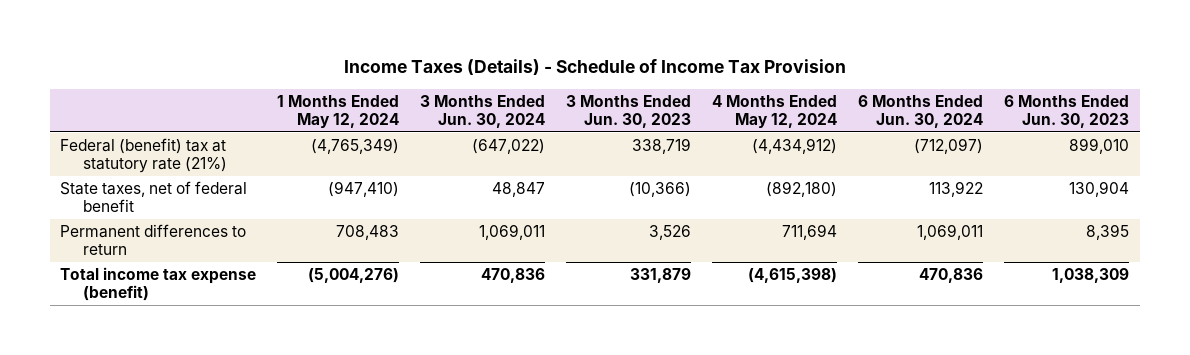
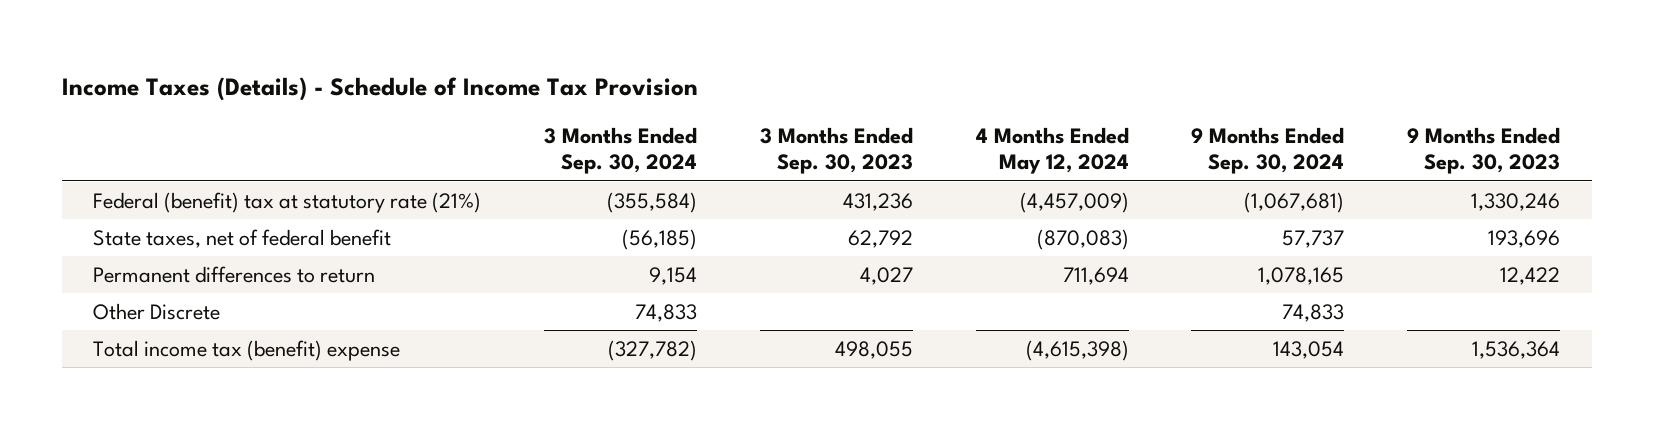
[277,94,400,128] 1 Months Ended May 12, 2024 -> none
[420,94,546,128] 3 Months Ended Jun. 30, 2024 -> none
[566,94,692,128] 3 Months Ended Jun. 30, 2023 -> none
[858,94,984,128] 6 Months Ended Jun. 30, 2024 -> none
[1004,94,1130,128] 6 Months Ended Jun. 30, 2023 -> none
none -> [543,127,697,175] 3 Months Ended Sep. 30, 2024
none -> [759,127,913,175] 3 Months Ended Sep. 30, 2023
none -> [1191,127,1345,175] 9 Months Ended Sep. 30, 2024
none -> [1407,127,1561,175] 9 Months Ended Sep. 30, 2023
[752,138,838,155] (4,434,912) -> [1019,191,1129,213] (4,457,009)
[766,181,838,198] (892,180) -> [1036,228,1129,250] (870,083)
none -> [93,302,221,320] Other Discrete
[60,267,257,302] Total income tax expense (benefit) -> [93,339,401,361] Total income tax (benefit) expense

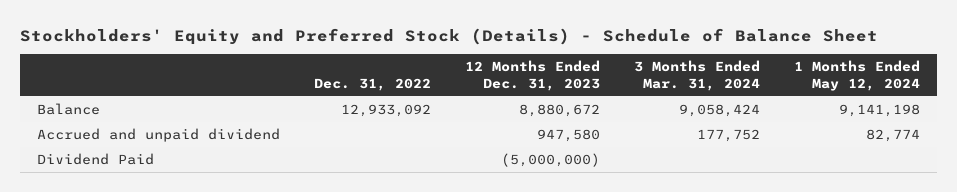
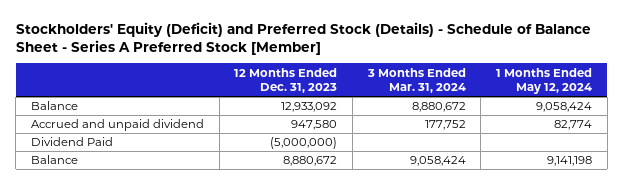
[20,27,879,45] Stockholders' Equity and Preferred Stock (Details) - Schedule of Balance Sheet -> [15,21,591,55] Stockholders' Equity (Deficit) and Preferred Stock (Details) - Schedule of Balance Sheet - Series A Preferred Stock [Member]
[314,77,432,91] Dec. 31, 2022 -> none
none -> [31,101,79,111] Balance
[37,103,101,116] Balance -> [31,155,79,165] Balance

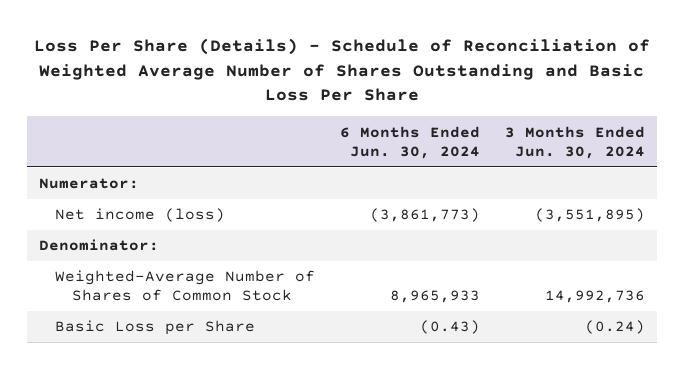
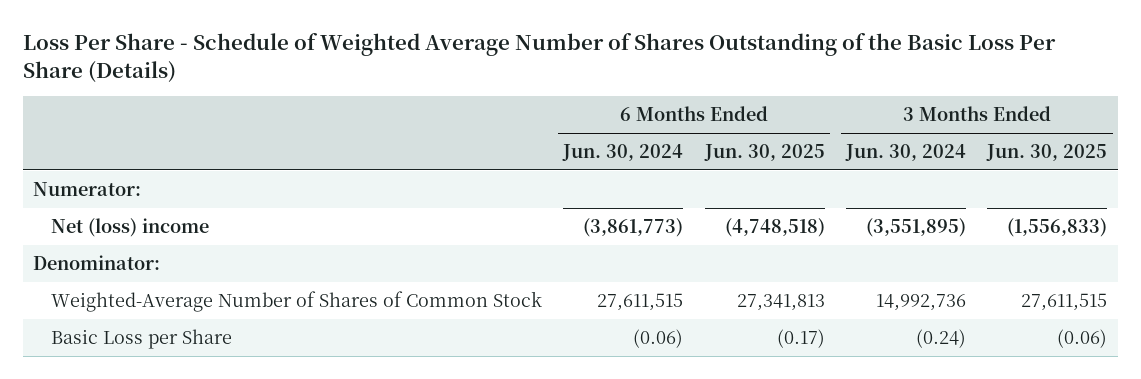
[33,38,650,102] Loss Per Share (Details) - Schedule of Reconciliation of Weighted Average Number of Shares Outstanding and Basic Loss Per Share -> [22,33,1056,84] Loss Per Share - Schedule of Weighted Average Number of Shares Outstanding of the Basic Loss Per Share (Details)
none -> [703,144,825,162] Jun. 30, 2025
none -> [986,144,1108,162] Jun. 30, 2025
[55,208,226,223] Net income (loss) -> [51,217,210,237] Net (loss) income
[390,290,481,304] 8,965,933 -> [597,292,684,311] 27,611,515
[420,320,481,335] (0.43) -> [633,328,684,348] (0.06)

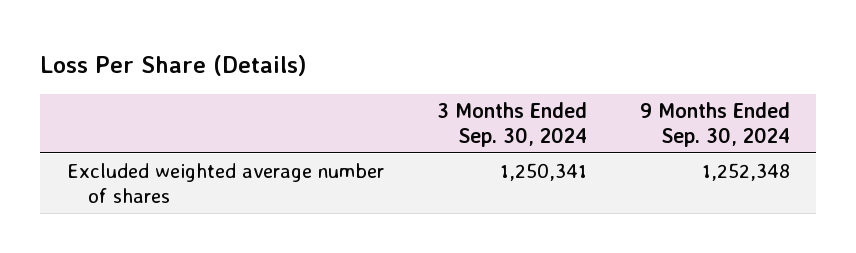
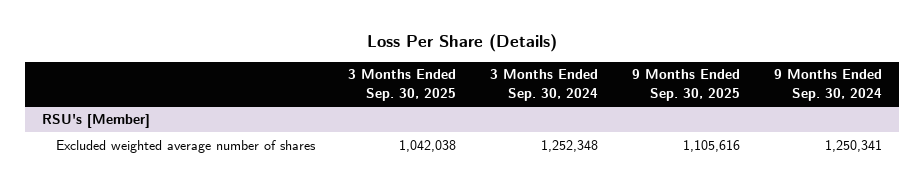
none -> [348,69,457,101] 3 Months Ended Sep. 30, 2025
none -> [632,69,741,101] 9 Months Ended Sep. 30, 2025
none -> [42,113,151,128] RSU's [Member]
[499,163,587,182] 1,250,341 -> [541,139,599,152] 1,252,348
[701,163,790,182] 1,252,348 -> [824,139,882,152] 1,250,341

